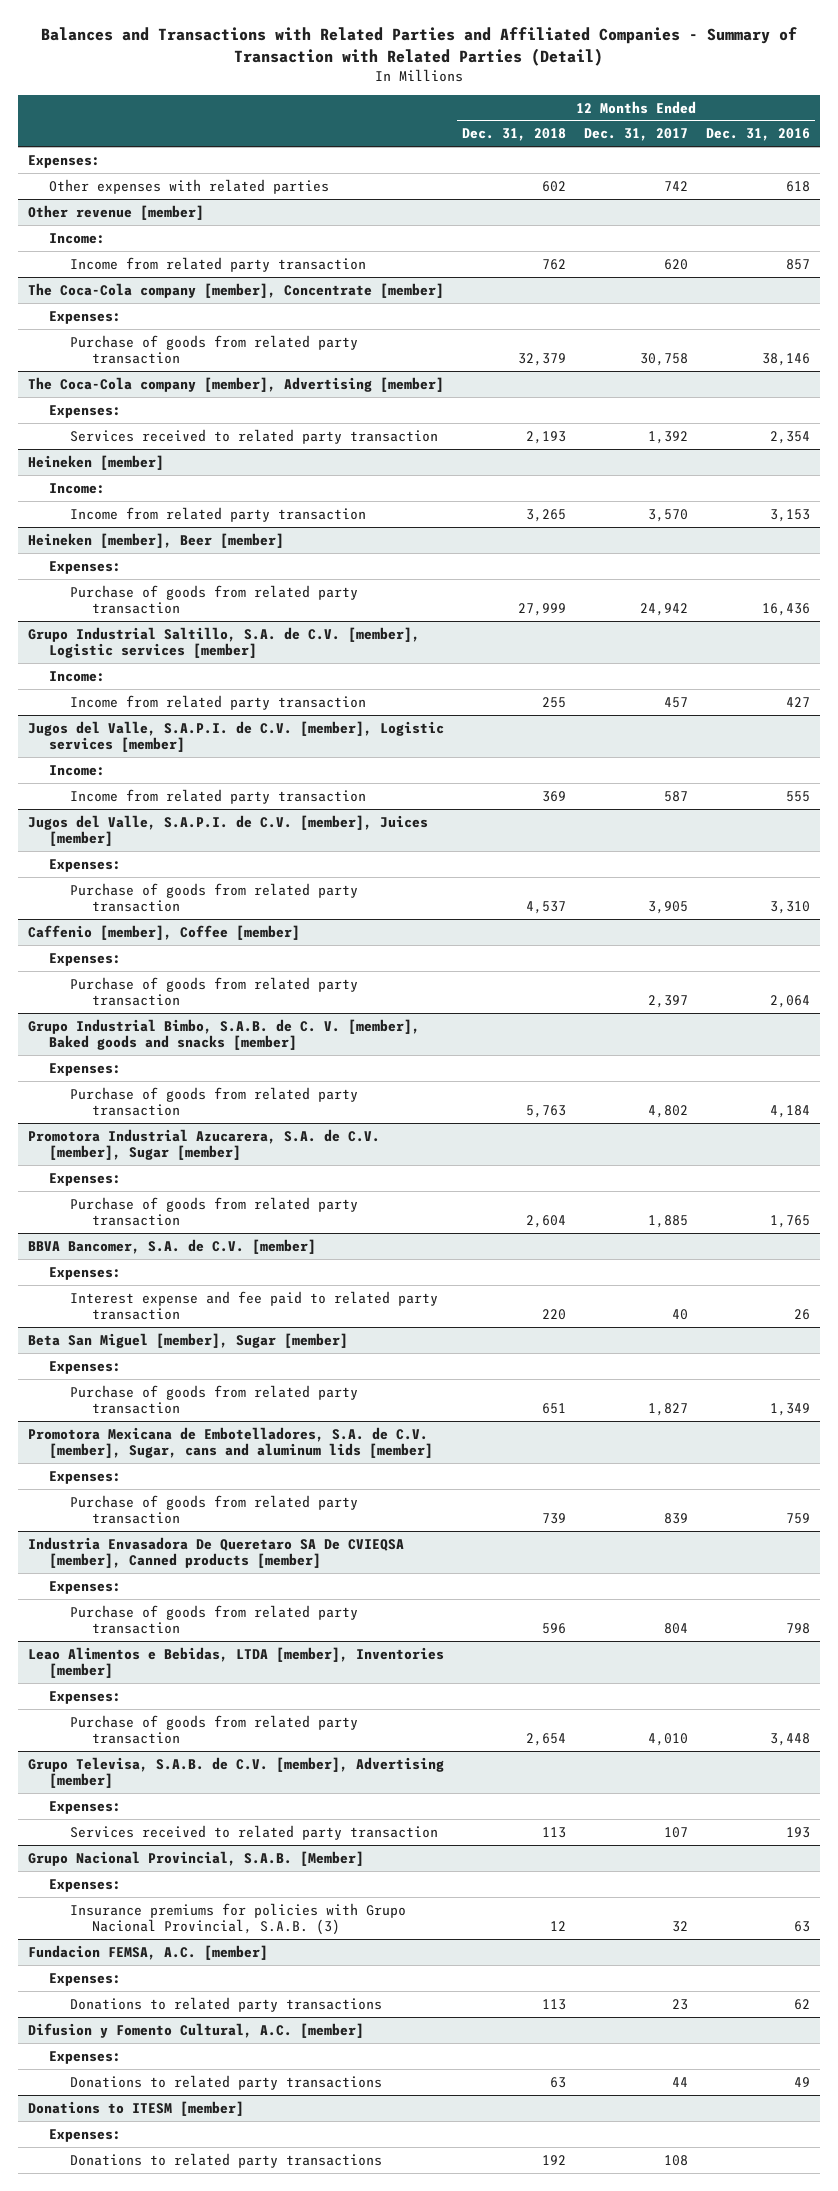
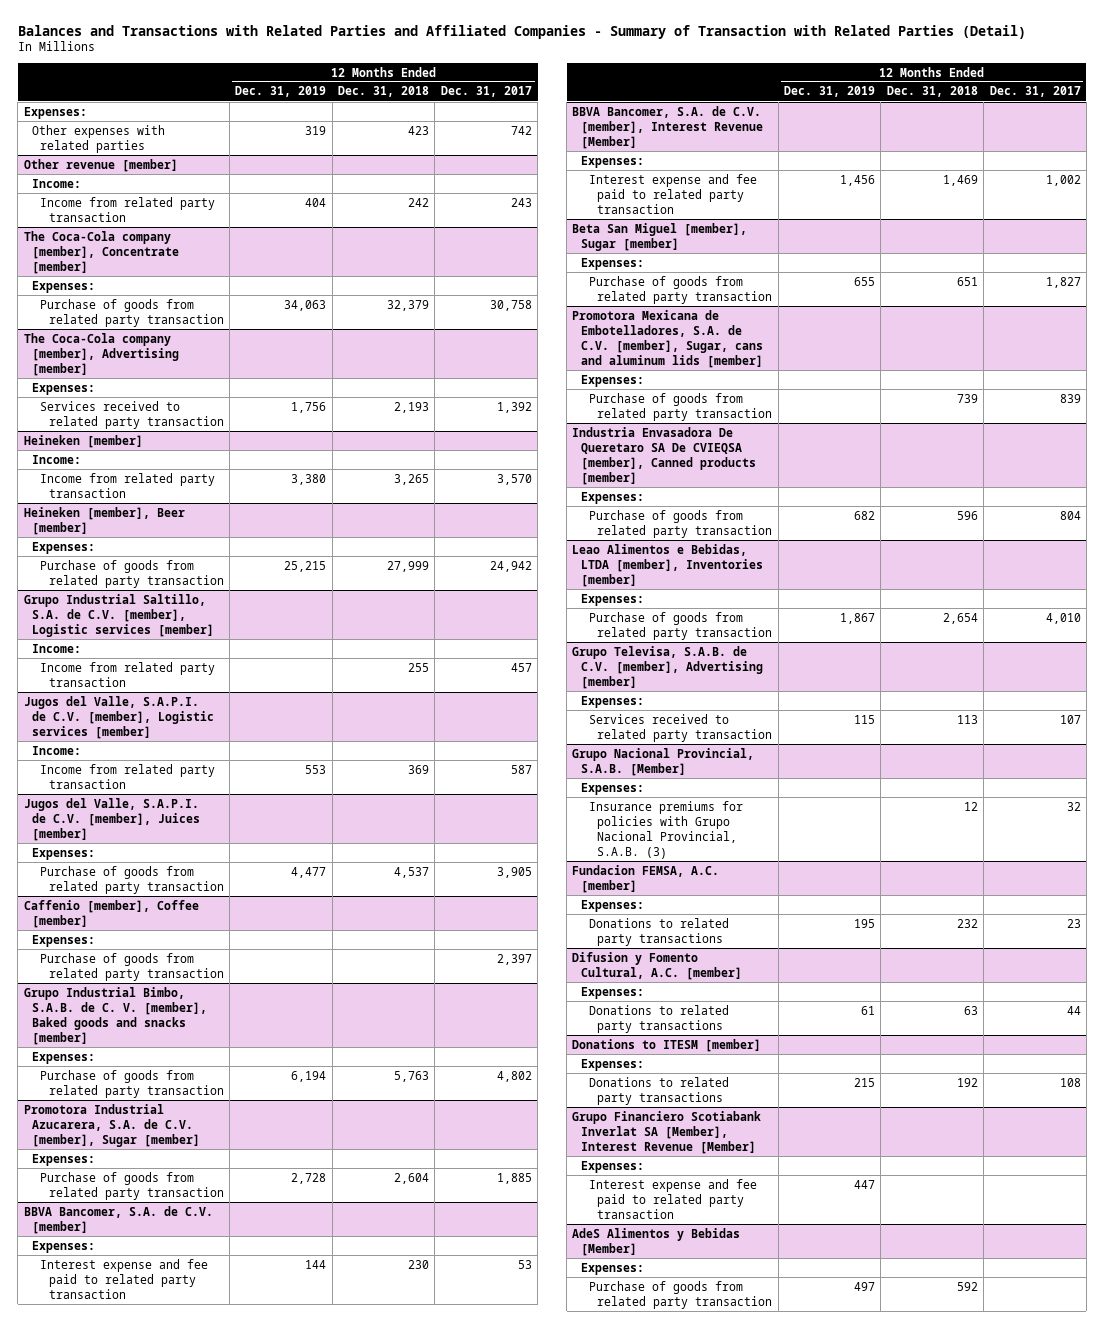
[706,128,811,142] Dec. 31, 2016 -> none
none -> [235,86,327,98] Dec. 31, 2019
[541,180,566,192] 602 -> [408,125,430,135] 423
[541,258,566,270] 762 -> [408,197,430,207] 242
[664,258,689,270] 620 -> [510,197,532,207] 243
[541,1309,566,1321] 220 -> [408,1259,430,1269] 230
[672,1309,689,1321] 40 -> [517,1259,532,1269] 53
none -> [572,105,763,149] BBVA Bancomer, S.A. de C.V. [member], Interest Revenue [Member]
none -> [580,155,644,168] Expenses:
none -> [589,173,758,214] Interest expense and fee paid to related party transaction
[541,1998,566,2010] 113 -> [956,918,978,928] 232
none -> [572,1110,762,1154] Grupo Financiero Scotiabank Inverlat SA [Member], Interest Revenue [Member]
none -> [580,1160,644,1173] Expenses:
none -> [589,1178,758,1219] Interest expense and fee paid to related party transaction
none -> [572,1227,741,1256] AdeS Alimentos y Bebidas [Member]
none -> [580,1262,644,1275] Expenses:
none -> [589,1280,773,1309] Purchase of goods from related party transaction

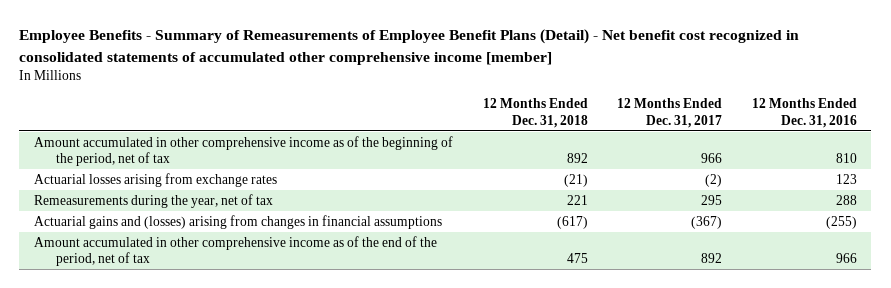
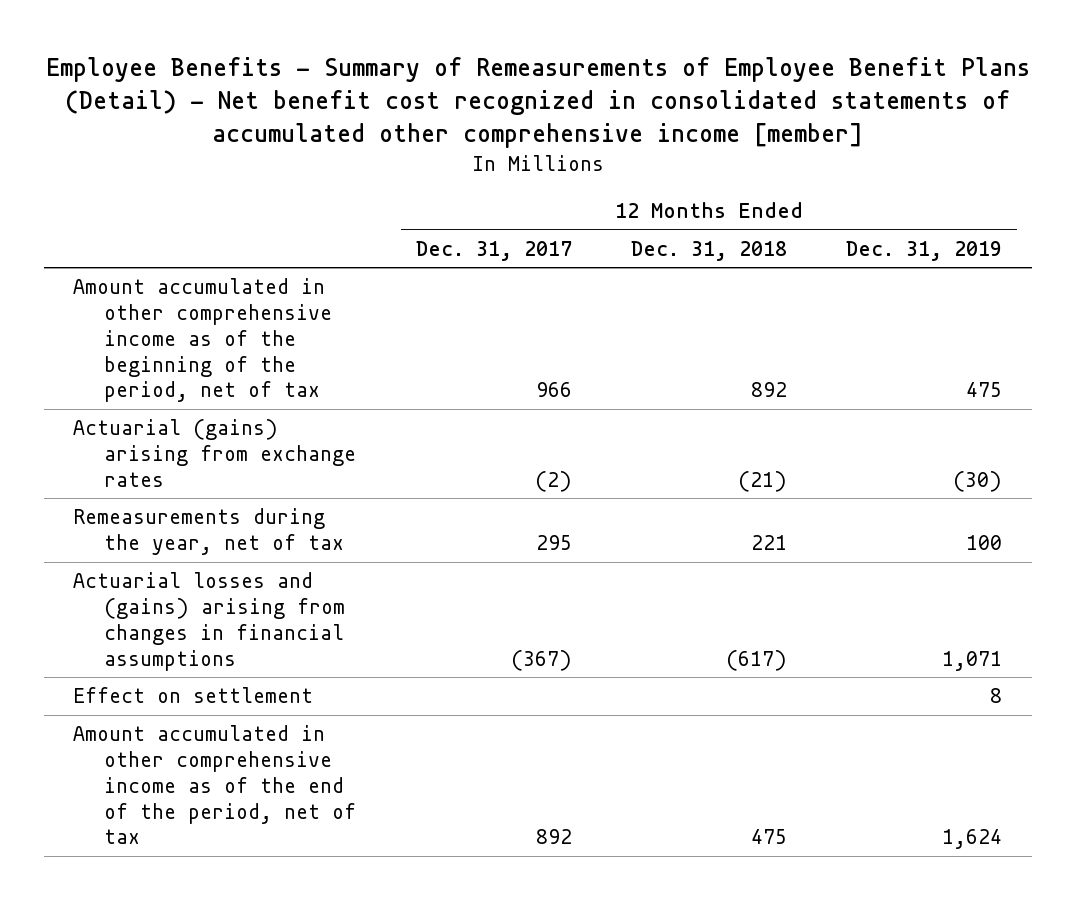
[751,98,857,128] 12 Months Ended Dec. 31, 2016 -> none
none -> [845,240,1002,261] Dec. 31, 2019
[34,173,278,188] Actuarial losses arising from exchange rates -> [73,419,357,487] Actuarial (gains) arising from exchange rates
[34,215,443,230] Actuarial gains and (losses) arising from changes in financial assumptions -> [73,572,346,671] Actuarial losses and (gains) arising from changes in financial assumptions
none -> [73,687,314,704] Effect on settlement

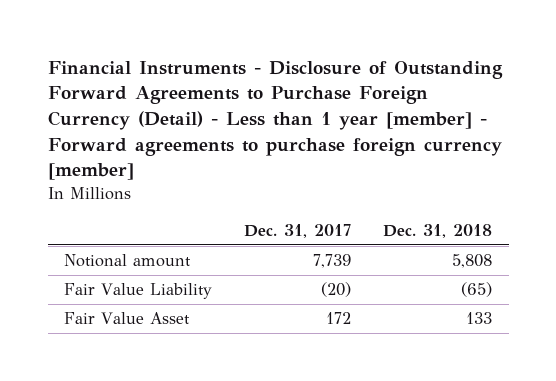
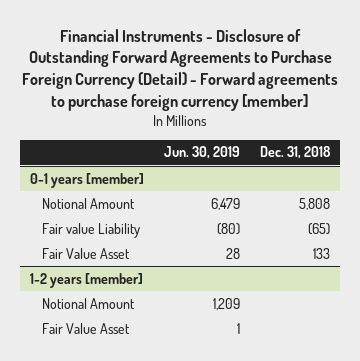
[47,60,503,181] Financial Instruments - Disclosure of Outstanding Forward Agreements to Purchase Foreign Currency (Detail) - Less than 1 year [member] - Forward agreements to purchase foreign currency [member] -> [21,28,338,111] Financial Instruments - Disclosure of Outstanding Forward Agreements to Purchase Foreign Currency (Detail) - Forward agreements to purchase foreign currency [member]
[244,223,352,238] Dec. 31, 2017 -> none
none -> [163,146,240,160] Jun. 30, 2019
none -> [29,172,144,188] 0-1 years [member]
[64,254,192,268] Notional amount -> [41,197,135,209] Notional Amount
[64,283,213,300] Fair Value Liability -> [41,222,140,238] Fair value Liability
none -> [29,272,143,288] 1-2 years [member]
none -> [41,297,135,309] Notional Amount
none -> [41,322,130,334] Fair Value Asset

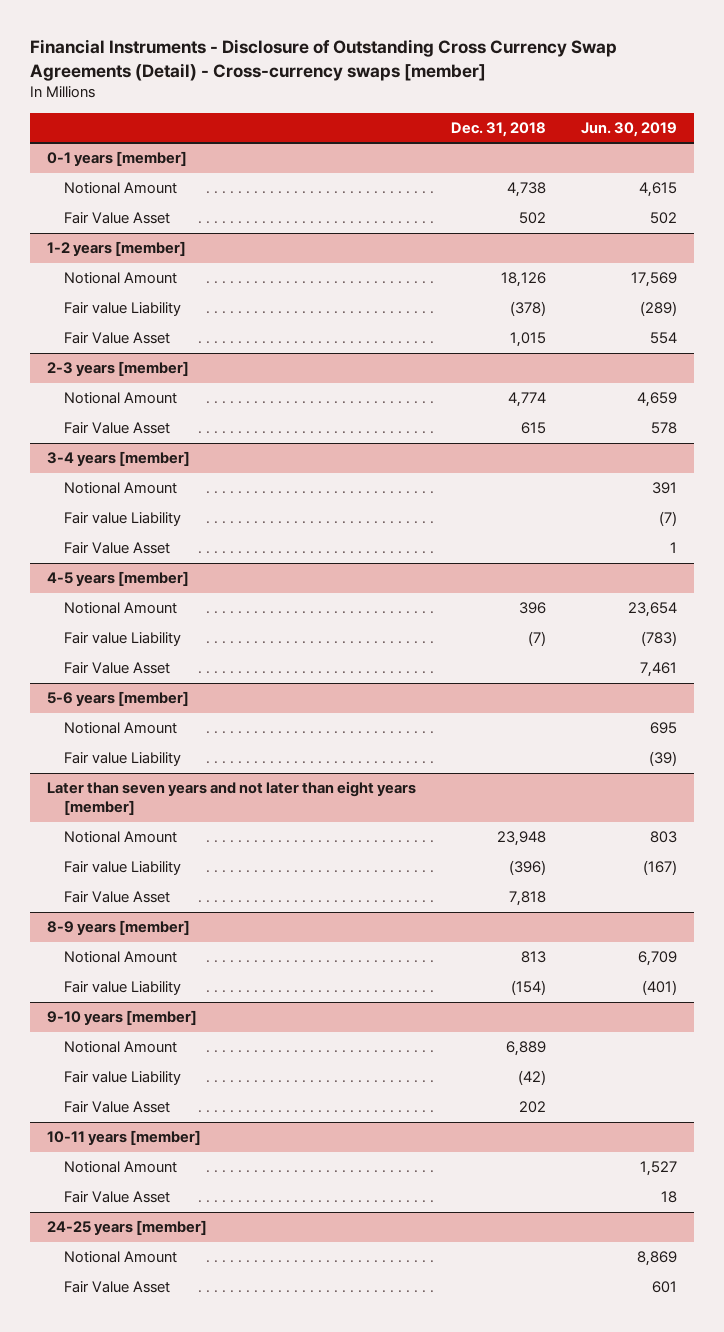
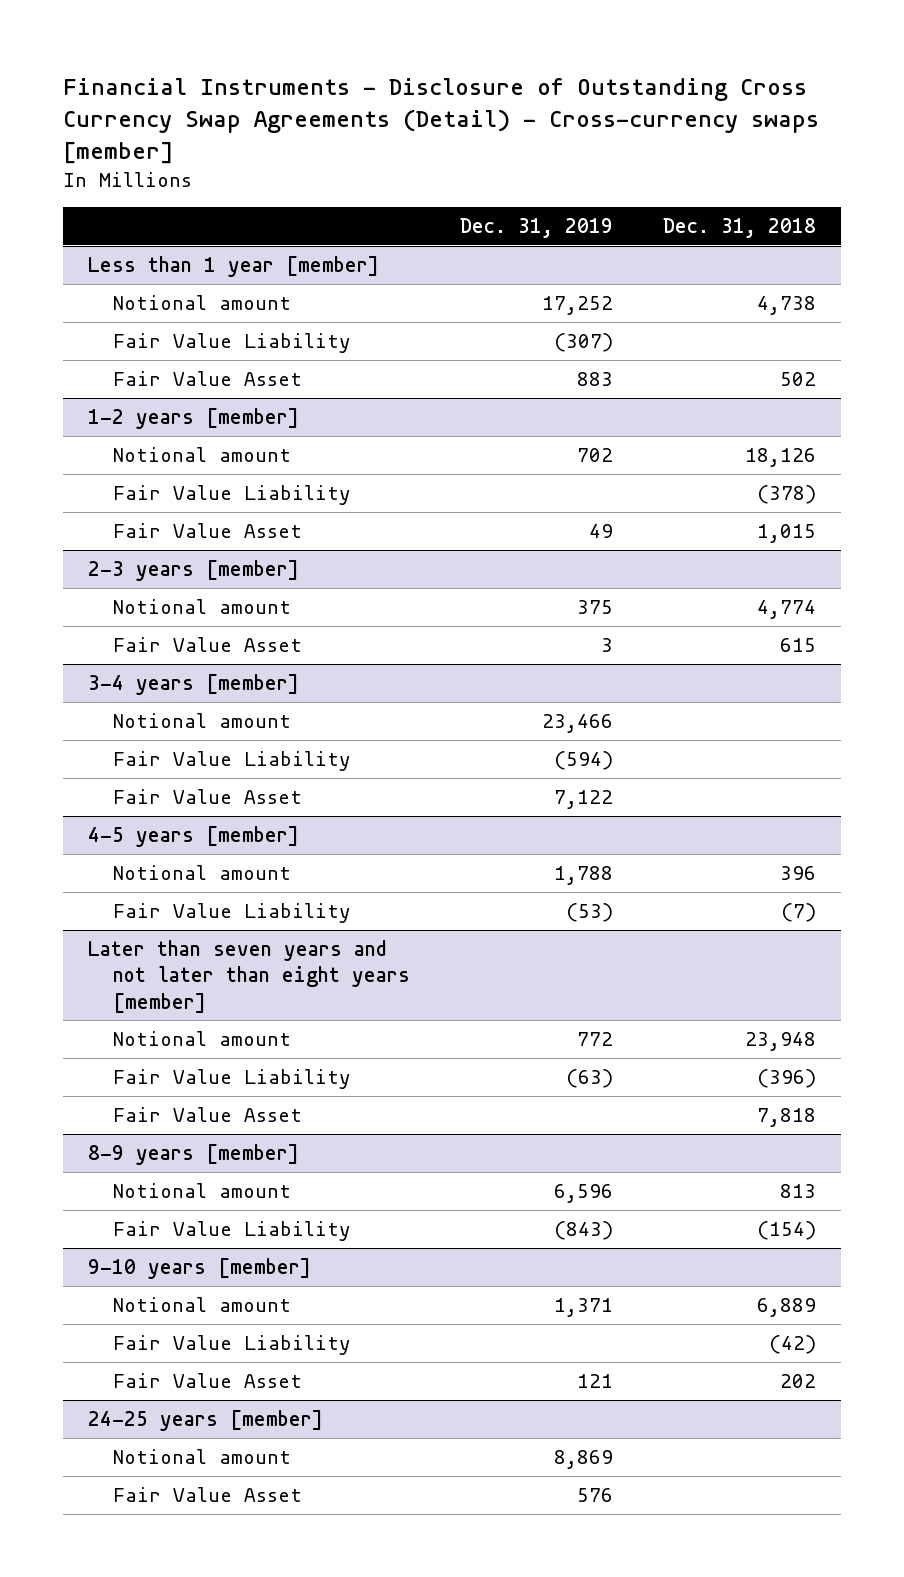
[580,121,677,137] Jun. 30, 2019 -> none
none -> [460,218,614,239] Dec. 31, 2019
[47,151,188,167] 0-1 years [member] -> [87,255,379,277] Less than 1 year [member]
[64,182,178,195] Notional Amount -> [113,294,292,310] Notional amount
none -> [113,332,352,353] Fair Value Liability
[64,272,178,285] Notional Amount -> [113,446,292,462] Notional amount
[64,302,182,317] Fair value Liability -> [113,484,352,505] Fair Value Liability
[64,392,178,405] Notional Amount -> [113,598,292,614] Notional amount
[64,482,178,495] Notional Amount -> [113,712,292,728] Notional amount
[64,512,182,527] Fair value Liability -> [113,750,352,771] Fair Value Liability
[64,662,171,675] Fair Value Asset -> none
[47,691,190,707] 5-6 years [member] -> none
[64,722,178,735] Notional Amount -> none
[64,752,182,767] Fair value Liability -> none
[64,602,178,615] Notional Amount -> [113,864,292,880] Notional amount
[64,632,182,647] Fair value Liability -> [113,902,352,923] Fair Value Liability
[64,831,178,844] Notional Amount -> [113,1030,292,1046] Notional amount
[64,861,182,876] Fair value Liability -> [113,1068,352,1089] Fair Value Liability
[64,951,178,964] Notional Amount -> [113,1182,292,1198] Notional amount
[64,981,182,996] Fair value Liability -> [113,1220,352,1241] Fair Value Liability
[64,1041,178,1054] Notional Amount -> [113,1296,292,1312] Notional amount
[64,1071,182,1086] Fair value Liability -> [113,1334,352,1355] Fair Value Liability
[47,1130,202,1146] 10-11 years [member] -> none
[64,1161,178,1174] Notional Amount -> none
[64,1191,171,1204] Fair Value Asset -> none
[64,1251,178,1264] Notional Amount -> [113,1448,292,1464] Notional amount

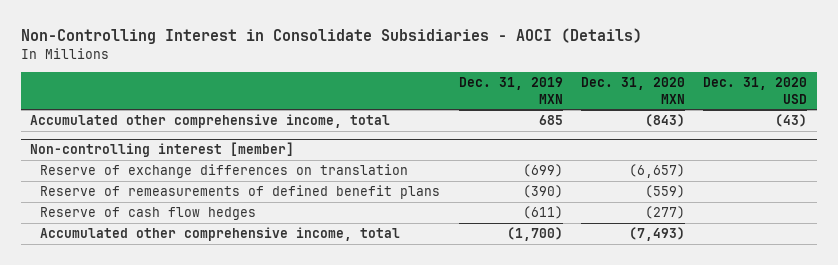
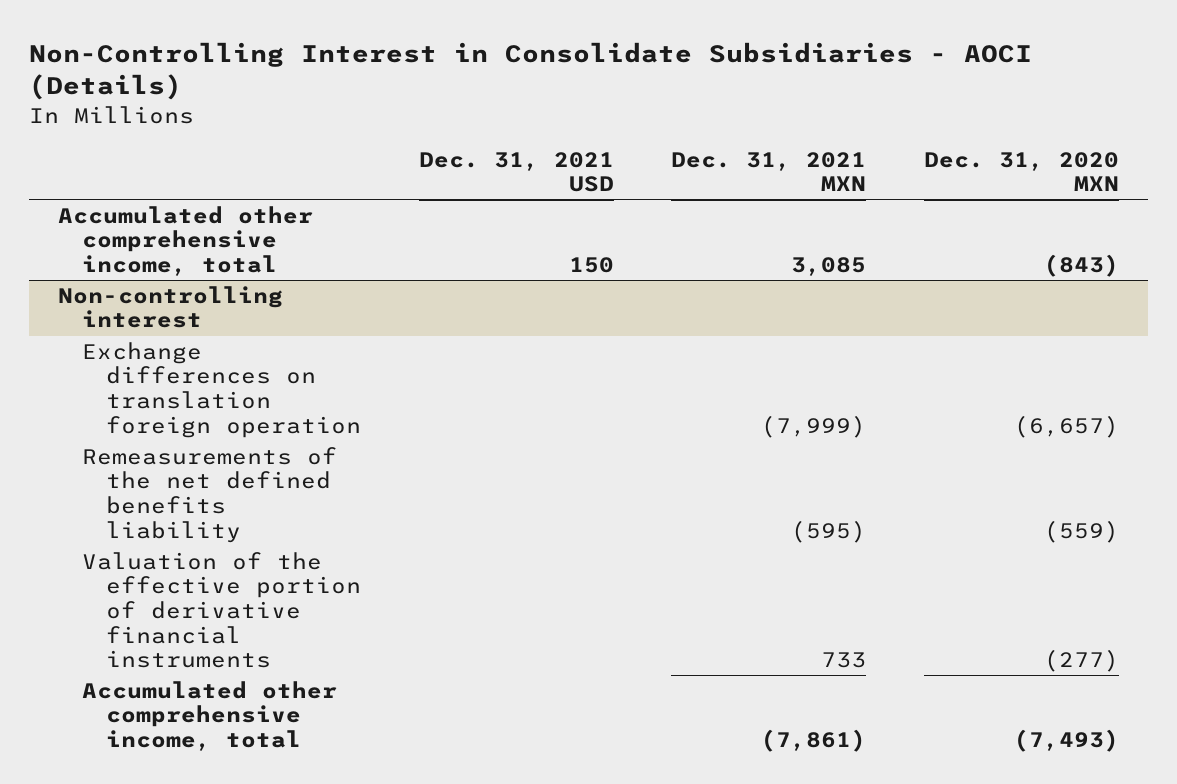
[458,77,563,104] Dec. 31, 2019 MXN -> none
[703,77,808,104] Dec. 31, 2020 USD -> none
none -> [418,151,614,193] Dec. 31, 2021 USD
none -> [671,151,867,192] Dec. 31, 2021 MXN
[30,142,295,158] Non-controlling interest [member] -> [57,285,283,329] Non-controlling interest
[40,164,409,179] Reserve of exchange differences on translation -> [81,341,361,438] Exchange differences on translation foreign operation
[40,185,441,200] Reserve of remeasurements of defined benefit plans -> [81,446,337,543] Remeasurements of the net defined benefits liability
[40,207,257,221] Reserve of cash flow hedges -> [81,551,361,669] Valuation of the effective portion of derivative financial instruments

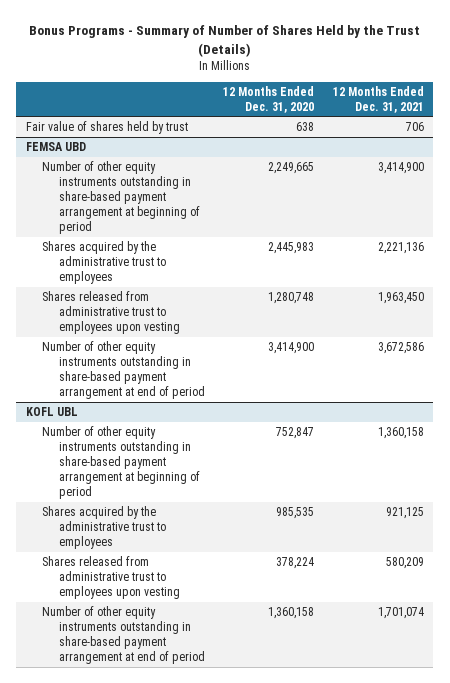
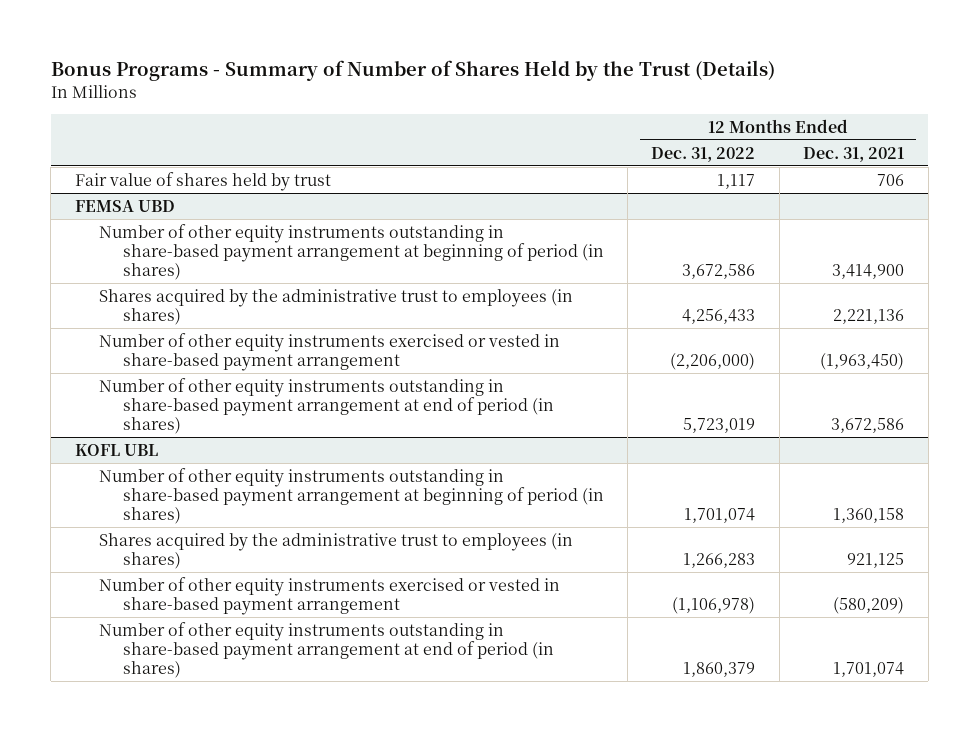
[223,85,315,113] 12 Months Ended Dec. 31, 2020 -> none
none -> [651,146,756,162] Dec. 31, 2022
[42,291,180,335] Shares released from administrative trust to employees upon vesting -> none
[42,161,200,235] Number of other equity instruments outstanding in share-based payment arrangement at beginning of period -> [98,223,604,281] Number of other equity instruments outstanding in share-based payment arrangement at beginning of period (in shares)
[42,241,166,285] Shares acquired by the administrative trust to employees -> [98,288,573,326] Shares acquired by the administrative trust to employees (in shares)
none -> [98,332,560,372] Number of other equity instruments exercised or vested in share-based payment arrangement
[42,341,205,400] Number of other equity instruments outstanding in share-based payment arrangement at end of period -> [98,377,554,435] Number of other equity instruments outstanding in share-based payment arrangement at end of period (in shares)
[42,556,180,600] Shares released from administrative trust to employees upon vesting -> none
[42,426,200,500] Number of other equity instruments outstanding in share-based payment arrangement at beginning of period -> [98,467,604,525] Number of other equity instruments outstanding in share-based payment arrangement at beginning of period (in shares)
[42,506,166,550] Shares acquired by the administrative trust to employees -> [98,532,573,570] Shares acquired by the administrative trust to employees (in shares)
none -> [98,576,560,616] Number of other equity instruments exercised or vested in share-based payment arrangement
[42,606,205,665] Number of other equity instruments outstanding in share-based payment arrangement at end of period -> [98,621,554,679] Number of other equity instruments outstanding in share-based payment arrangement at end of period (in shares)

